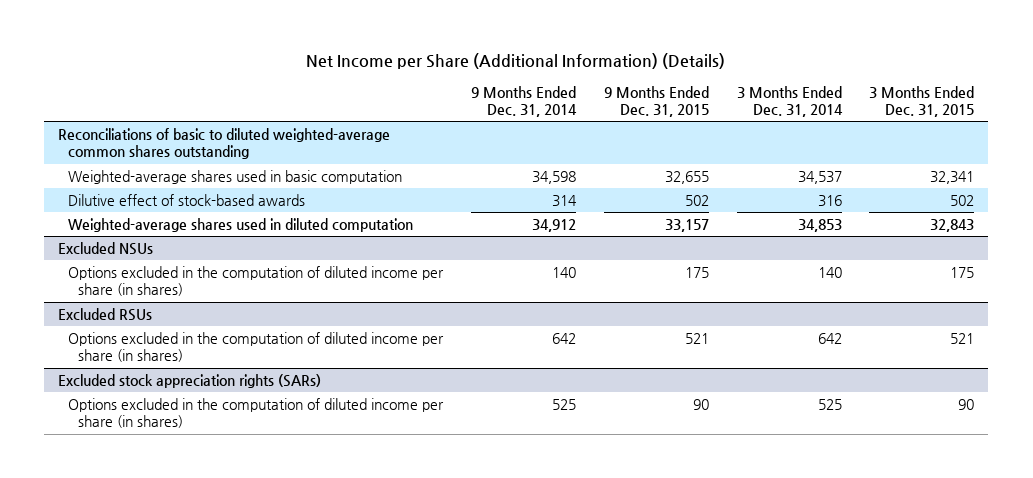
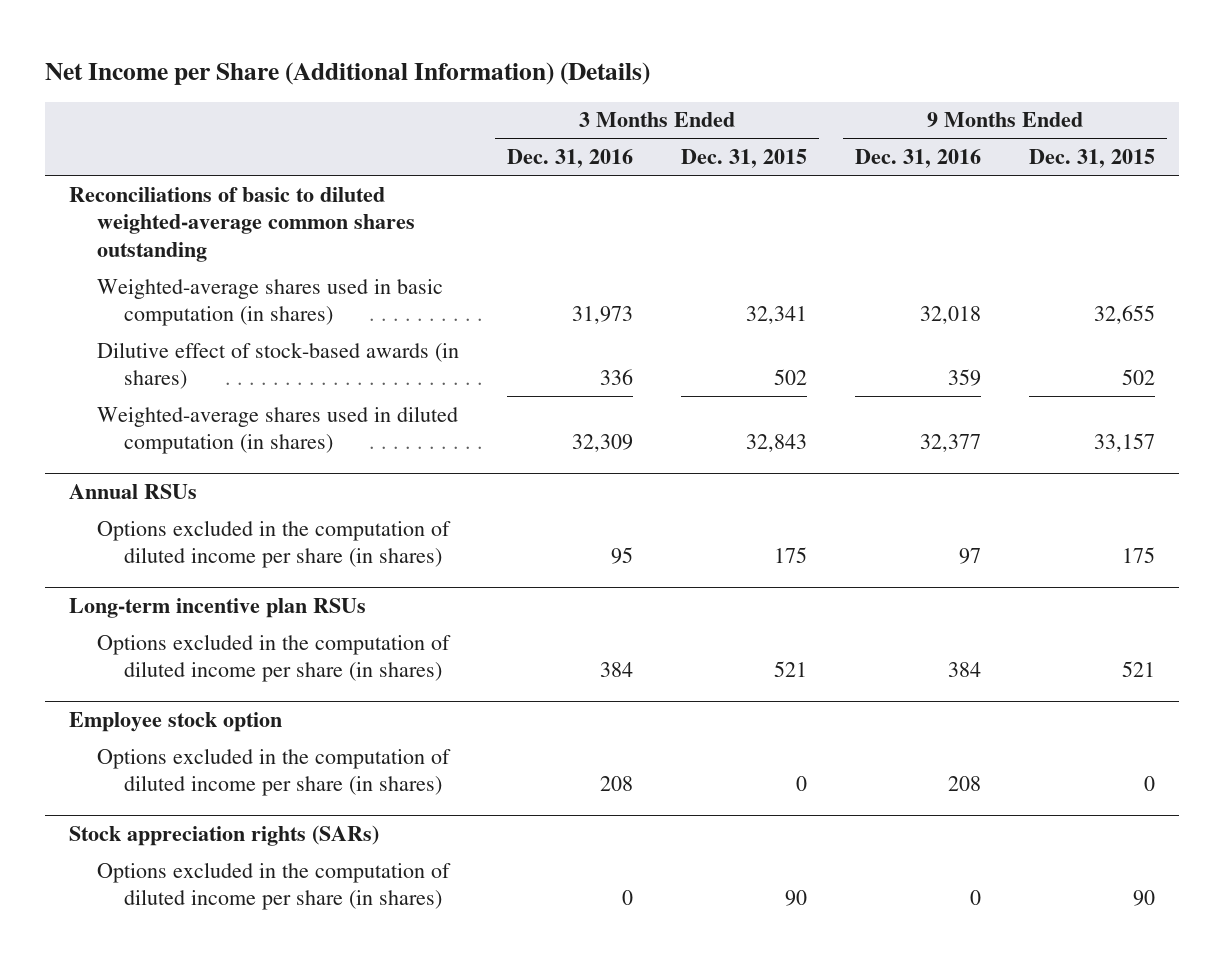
[470,85,577,118] 9 Months Ended Dec. 31, 2014 -> none
[736,85,843,118] 3 Months Ended Dec. 31, 2014 -> none
none -> [506,149,633,169] Dec. 31, 2016
none -> [855,149,982,169] Dec. 31, 2016
[67,169,402,184] Weighted-average shares used in basic computation -> [96,278,443,327] Weighted-average shares used in basic computation (in shares)
[67,193,305,206] Dilutive effect of stock-based awards -> [96,341,459,390] Dilutive effect of stock-based awards (in shares)
[67,217,413,232] Weighted-average shares used in diluted computation -> [96,405,458,455] Weighted-average shares used in diluted computation (in shares)
[58,241,154,255] Excluded NSUs -> [69,484,198,500] Annual RSUs
[58,307,153,321] Excluded RSUs -> [69,598,367,619] Long-term incentive plan RSUs
none -> [69,712,283,733] Employee stock option
none -> [96,747,451,797] Options excluded in the computation of diluted income per share (in shares)
[58,373,322,388] Excluded stock appreciation rights (SARs) -> [69,825,380,847] Stock appreciation rights (SARs)

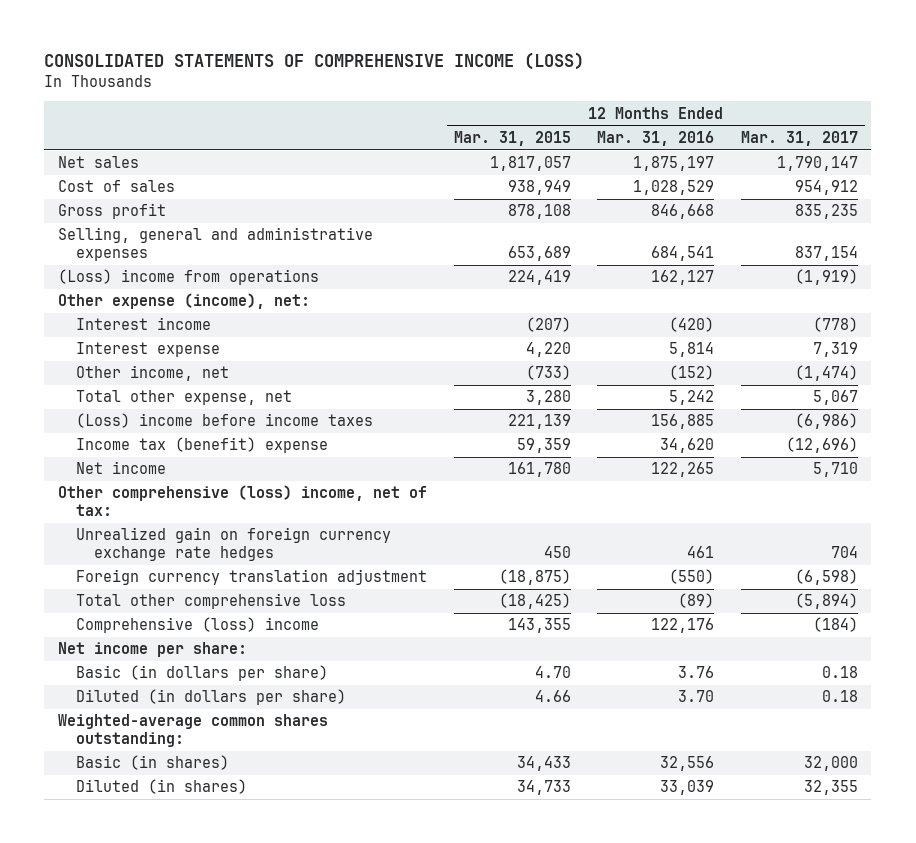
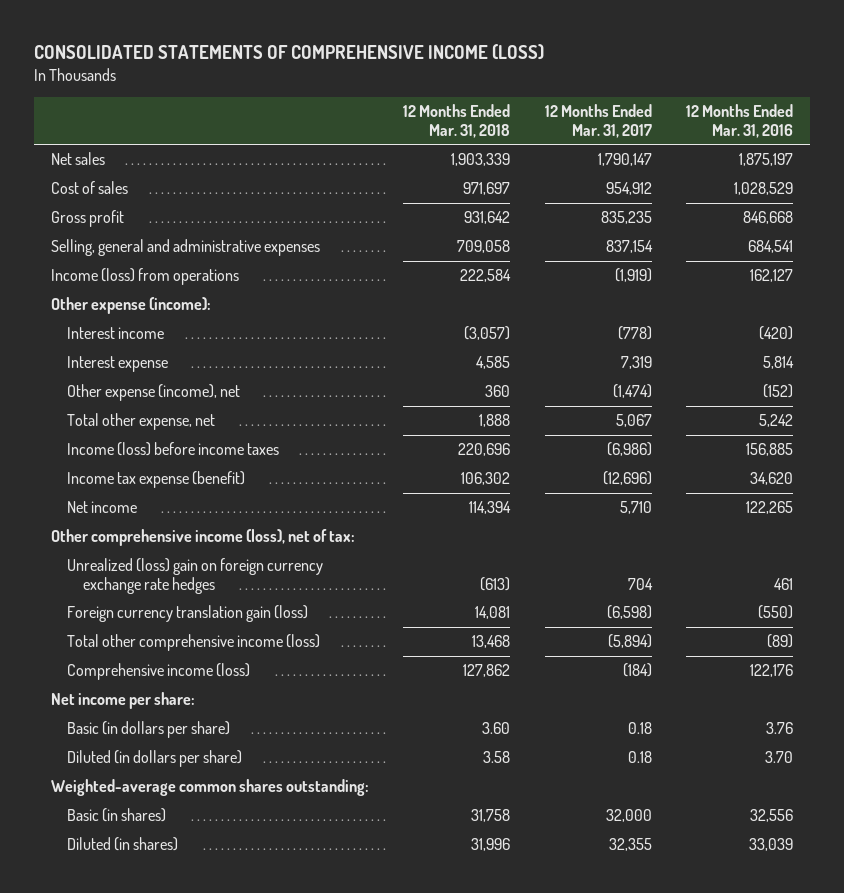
[453,131,571,147] Mar. 31, 2015 -> none
none -> [403,103,511,138] 12 Months Ended Mar. 31, 2018
[57,269,319,286] (Loss) income from operations -> [51,268,240,286] Income (loss) from operations
[57,293,310,310] Other expense (income), net: -> [51,297,212,315] Other expense (income):
[76,365,230,382] Other income, net -> [67,384,241,402] Other expense (income), net
[76,413,374,429] (Loss) income before income taxes -> [67,442,280,457] Income (loss) before income taxes
[76,437,329,454] Income tax (benefit) expense -> [67,471,246,489] Income tax expense (benefit)
[57,485,427,516] Other comprehensive (loss) income, net of tax: -> [51,529,356,547] Other comprehensive income (loss), net of tax:
[76,527,392,561] Unrealized gain on foreign currency exchange rate hedges -> [67,558,324,594] Unrealized (loss) gain on foreign currency exchange rate hedges
[76,569,428,586] Foreign currency translation adjustment -> [67,605,309,623] Foreign currency translation gain (loss)
[76,593,347,610] Total other comprehensive loss -> [67,634,321,652] Total other comprehensive income (loss)
[76,617,320,634] Comprehensive (loss) income -> [67,663,251,681] Comprehensive income (loss)

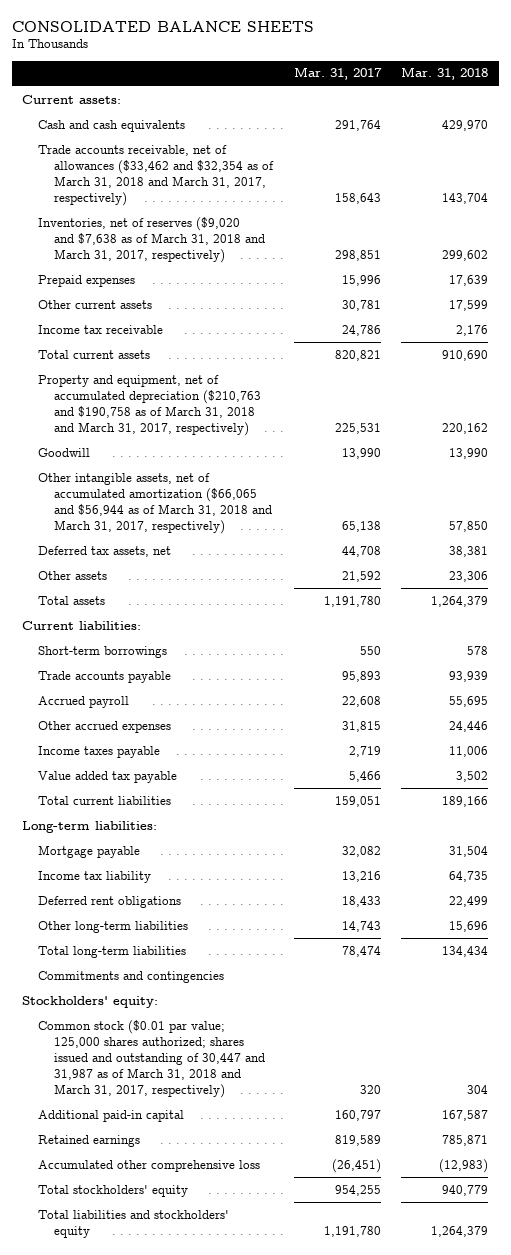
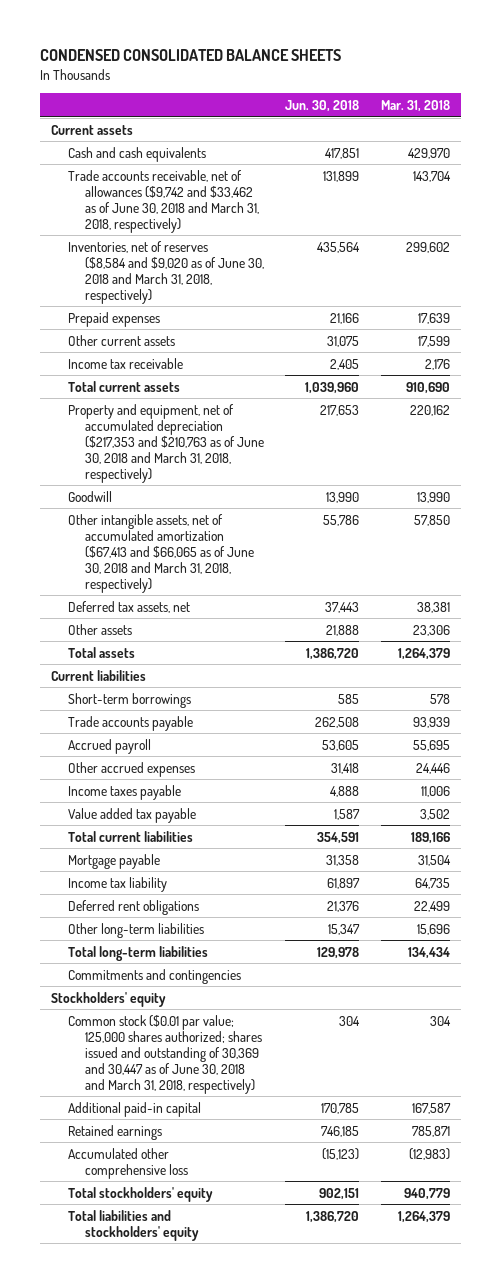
[12,20,315,32] CONSOLIDATED BALANCE SHEETS -> [39,49,341,62] CONDENSED CONSOLIDATED BALANCE SHEETS
[293,67,382,81] Mar. 31, 2017 -> none
none -> [285,100,360,113] Jun. 30, 2018
[22,94,122,104] Current assets: -> [50,124,133,135] Current assets
[38,144,275,207] Trade accounts receivable, net of allowances ($33,462 and $32,354 as of March 31, 2018 and March 31, 2017, respectively) -> [67,169,259,233] Trade accounts receivable, net of allowances ($9,742 and $33,462 as of June 30, 2018 and March 31, 2018, respectively)
[38,216,266,263] Inventories, net of reserves ($9,020 and $7,638 as of March 31, 2018 and March 31, 2017, respectively) -> [67,240,264,304] Inventories, net of reserves ($8,584 and $9,020 as of June 30, 2018 and March 31, 2018, respectively)
[38,374,262,437] Property and equipment, net of accumulated depreciation ($210,763 and $190,758 as of March 31, 2018 and March 31, 2017, respectively) -> [67,403,264,483] Property and equipment, net of accumulated depreciation ($217,353 and $210,763 as of June 30, 2018 and March 31, 2018, respectively)
[38,472,273,535] Other intangible assets, net of accumulated amortization ($66,065 and $56,944 as of March 31, 2018 and March 31, 2017, respectively) -> [67,513,254,593] Other intangible assets, net of accumulated amortization ($67,413 and $66,065 as of June 30, 2018 and March 31, 2018, respectively)
[22,620,142,630] Current liabilities: -> [50,669,146,681] Current liabilities
[22,820,158,833] Long-term liabilities: -> none
[22,995,159,1008] Stockholders' equity: -> [50,991,166,1007] Stockholders' equity
[38,1019,266,1099] Common stock ($0.01 par value; 125,000 shares authorized; shares issued and outstanding of 30,447 and 31,987 as of March 31, 2018 and March 31, 2017, respectively) -> [67,1014,262,1094] Common stock ($0.01 par value; 125,000 shares authorized; shares issued and outstanding of 30,369 and 30,447 as of June 30, 2018 and March 31, 2018, respectively)

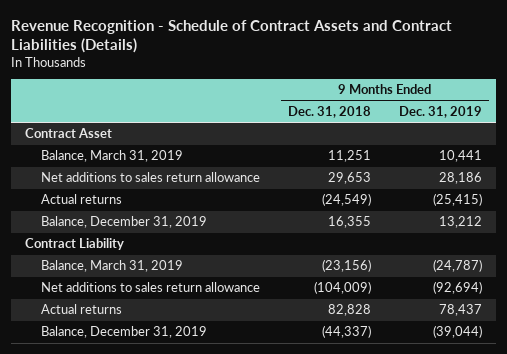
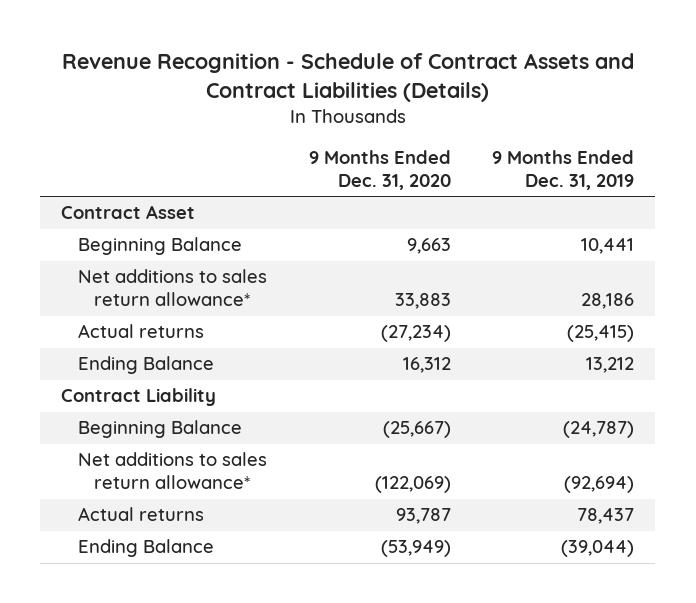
[288,105,372,118] Dec. 31, 2018 -> none
none -> [308,149,451,190] 9 Months Ended Dec. 31, 2020
[41,150,184,163] Balance, March 31, 2019 -> [77,237,242,256] Beginning Balance
[41,172,261,183] Net additions to sales return allowance -> [77,269,267,307] Net additions to sales return allowance*
[41,216,208,229] Balance, December 31, 2019 -> [77,356,214,375] Ending Balance
[41,260,184,273] Balance, March 31, 2019 -> [77,420,242,439] Beginning Balance
[41,282,261,293] Net additions to sales return allowance -> [77,452,267,490] Net additions to sales return allowance*
[41,326,208,339] Balance, December 31, 2019 -> [77,539,214,558] Ending Balance

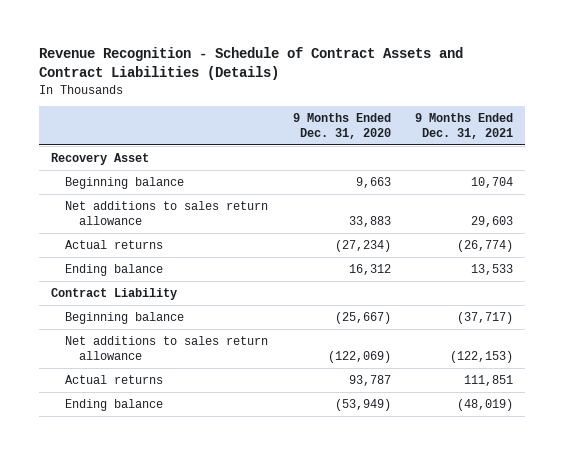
[492,149,635,190] 9 Months Ended Dec. 31, 2019 -> none
none -> [415,112,514,139] 9 Months Ended Dec. 31, 2021
[61,205,196,220] Contract Asset -> [51,153,150,166] Recovery Asset
[77,237,242,256] Beginning Balance -> [65,177,185,190] Beginning balance
[77,269,267,307] Net additions to sales return allowance* -> [65,201,269,225] Net additions to sales return allowance
[77,356,214,375] Ending Balance -> [65,264,164,277] Ending balance
[77,420,242,439] Beginning Balance -> [65,312,185,325] Beginning balance
[77,452,267,490] Net additions to sales return allowance* -> [65,336,269,360] Net additions to sales return allowance
[77,539,214,558] Ending Balance -> [65,399,164,412] Ending balance

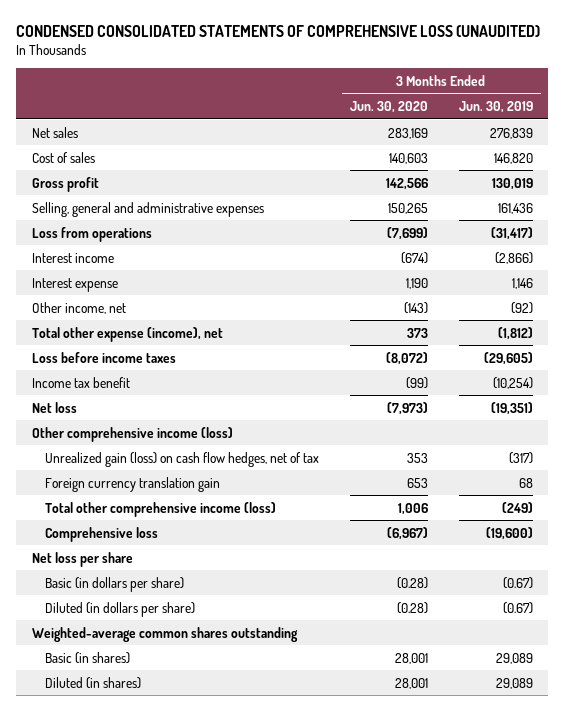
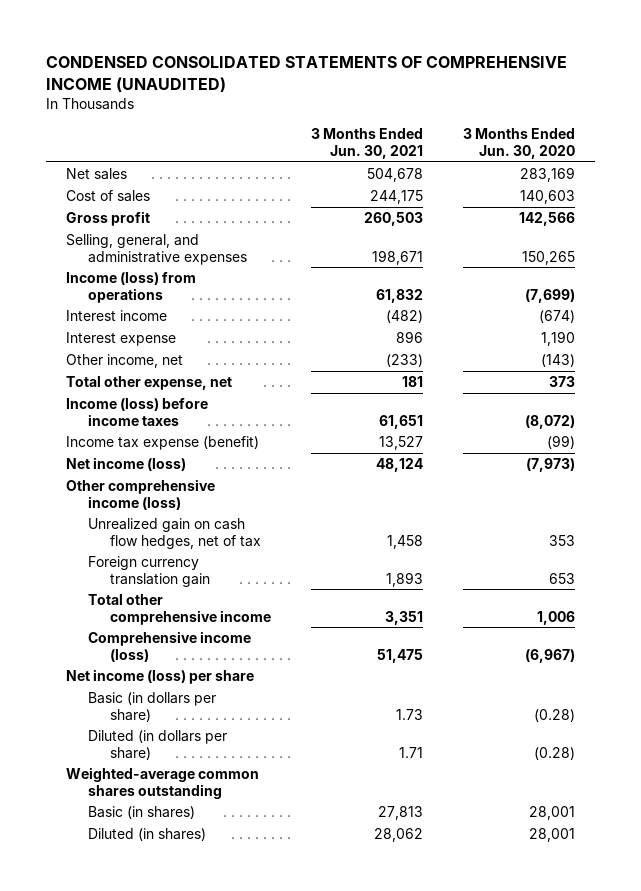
[16,24,541,37] CONDENSED CONSOLIDATED STATEMENTS OF COMPREHENSIVE LOSS (UNAUDITED) -> [46,55,568,92] CONDENSED CONSOLIDATED STATEMENTS OF COMPREHENSIVE INCOME (UNAUDITED)
[458,100,533,113] Jun. 30, 2019 -> none
none -> [311,128,424,159] 3 Months Ended Jun. 30, 2021
[31,201,264,217] Selling, general and administrative expenses -> [65,234,248,265] Selling, general, and administrative expenses
[31,226,152,242] Loss from operations -> [65,272,196,303] Income (loss) from operations
[31,326,223,342] Total other expense (income), net -> [65,376,232,391] Total other expense, net
[31,351,176,363] Loss before income taxes -> [65,398,208,426] Income (loss) before income taxes
[31,376,130,388] Income tax benefit -> [65,436,259,451] Income tax expense (benefit)
[31,401,77,413] Net loss -> [65,457,186,472] Net income (loss)
[45,451,320,467] Unrealized gain (loss) on cash flow hedges, net of tax -> [88,518,262,549] Unrealized gain on cash flow hedges, net of tax
[45,501,277,517] Total other comprehensive income (loss) -> [88,594,272,625] Total other comprehensive income
[45,526,159,542] Comprehensive loss -> [88,631,252,662] Comprehensive income (loss)
[31,551,133,567] Net loss per share -> [65,669,254,685] Net income (loss) per share

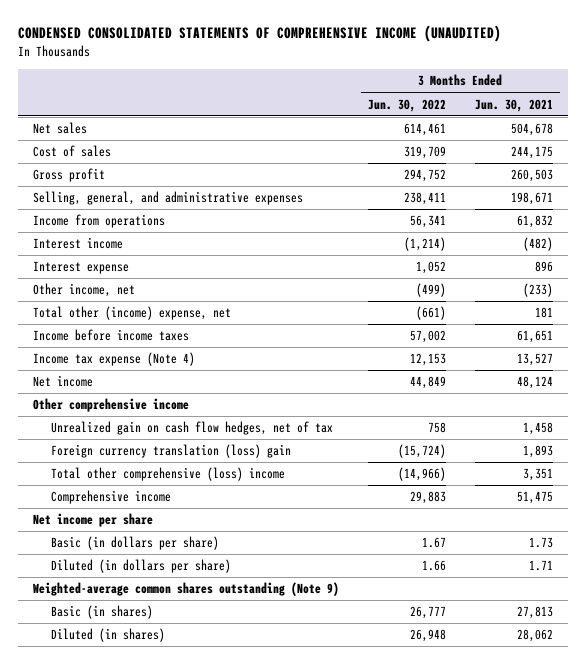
[462,128,575,159] 3 Months Ended Jun. 30, 2020 -> none
none -> [367,98,446,112] Jun. 30, 2022
[65,272,196,303] Income (loss) from operations -> [32,214,165,229] Income from operations
[65,376,232,391] Total other expense, net -> [32,306,231,321] Total other (income) expense, net
[65,398,208,426] Income (loss) before income taxes -> [32,329,189,342] Income before income taxes
[65,436,259,451] Income tax expense (benefit) -> [32,352,195,367] Income tax expense (Note 4)
[65,457,186,472] Net income (loss) -> [32,375,93,388] Net income
[65,479,215,510] Other comprehensive income (loss) -> [32,398,189,413] Other comprehensive income
[88,556,211,587] Foreign currency translation gain -> [51,444,292,459] Foreign currency translation (loss) gain
[88,594,272,625] Total other comprehensive income -> [51,467,286,482] Total other comprehensive (loss) income
[88,631,252,662] Comprehensive income (loss) -> [51,490,172,505] Comprehensive income
[65,669,254,685] Net income (loss) per share -> [32,513,153,528] Net income per share
[65,767,259,799] Weighted-average common shares outstanding -> [32,582,339,597] Weighted-average common shares outstanding (Note 9)

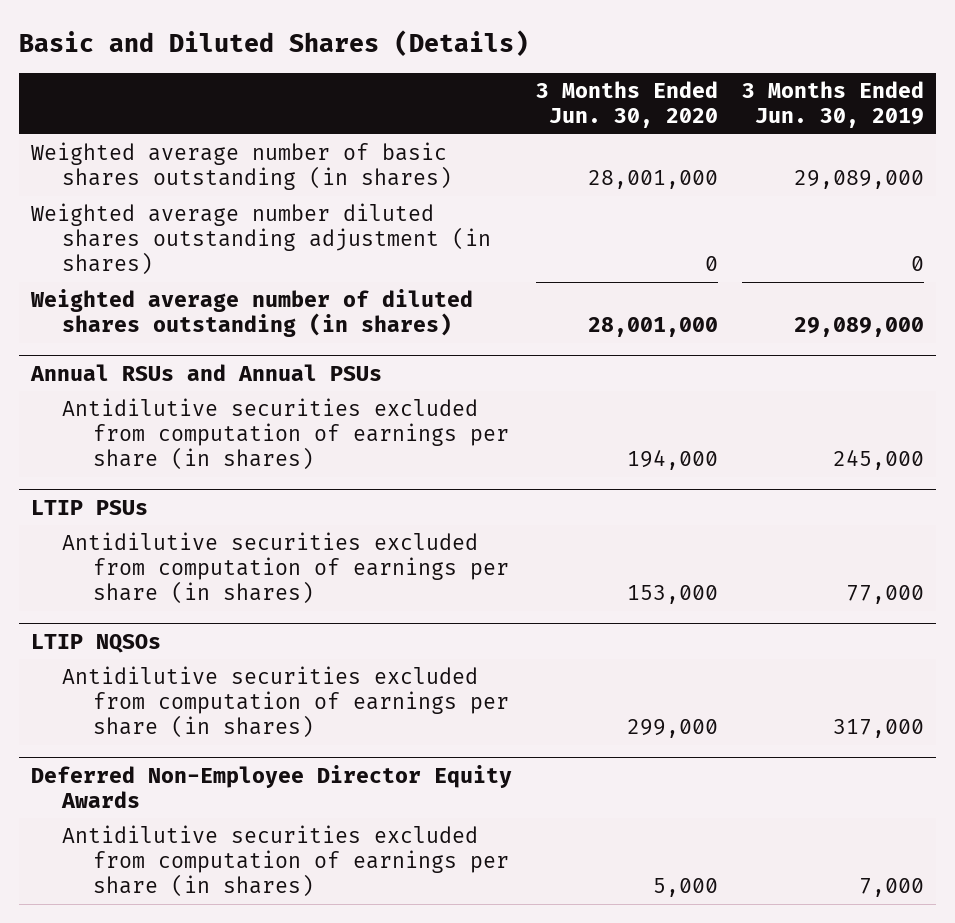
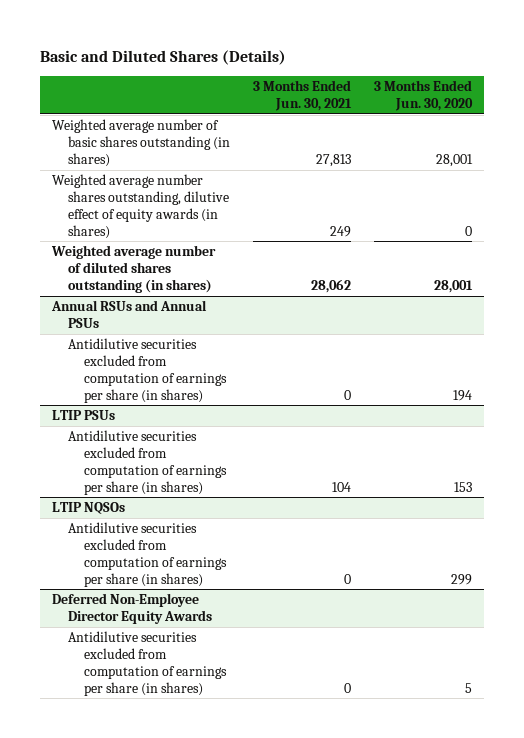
[742,81,925,129] 3 Months Ended Jun. 30, 2019 -> none
none -> [253,80,353,112] 3 Months Ended Jun. 30, 2021
[587,170,718,190] 28,001,000 -> [436,153,474,167] 28,001
[30,203,491,276] Weighted average number diluted shares outstanding adjustment (in shares) -> [51,174,230,239] Weighted average number shares outstanding, dilutive effect of equity awards (in shares)
[587,317,718,338] 28,001,000 -> [434,279,474,293] 28,001
[626,449,718,471] 194,000 -> [453,389,473,401] 194
[626,585,718,605] 153,000 -> [454,481,473,492] 153
[626,719,718,739] 299,000 -> [451,573,473,585] 299
[652,878,718,898] 5,000 -> [465,682,473,693] 5

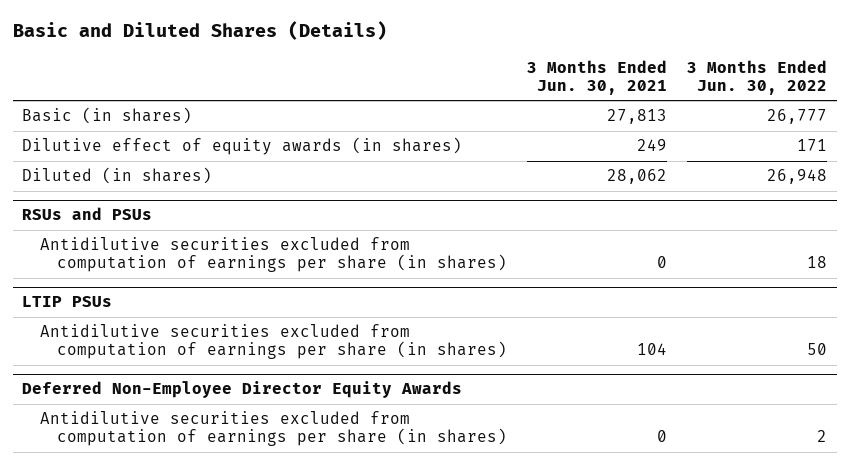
[374,80,474,112] 3 Months Ended Jun. 30, 2020 -> none
none -> [686,59,827,95] 3 Months Ended Jun. 30, 2022
[51,119,231,167] Weighted average number of basic shares outstanding (in shares) -> [22,107,193,125] Basic (in shares)
[51,174,230,239] Weighted average number shares outstanding, dilutive effect of equity awards (in shares) -> [22,137,463,156] Dilutive effect of equity awards (in shares)
[50,245,216,293] Weighted average number of diluted shares outstanding (in shares) -> [22,167,213,185] Diluted (in shares)
[50,300,207,329] Annual RSUs and Annual PSUs -> [22,207,153,221] RSUs and PSUs
[51,502,125,515] LTIP NQSOs -> none
[68,522,228,587] Antidilutive securities excluded from computation of earnings per share (in shares) -> none

